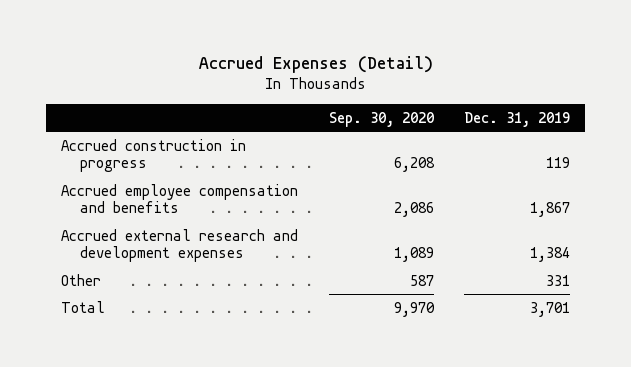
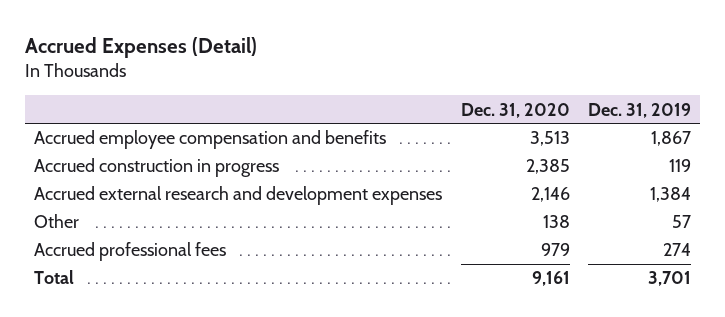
[328,111,434,127] Sep. 30, 2020 -> none
none -> [460,102,570,118] Dec. 31, 2020
[61,138,247,173] Accrued construction in progress -> [34,158,280,178] Accrued construction in progress
[545,274,570,286] 331 -> [672,215,692,229] 57
none -> [34,242,227,262] Accrued professional fees

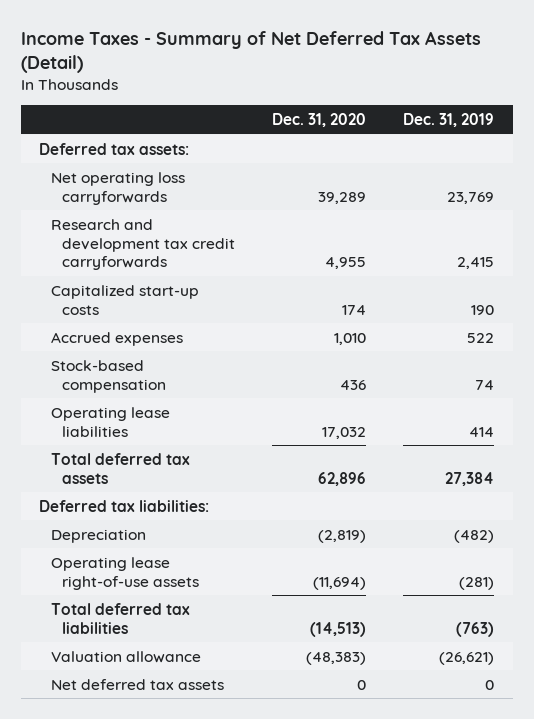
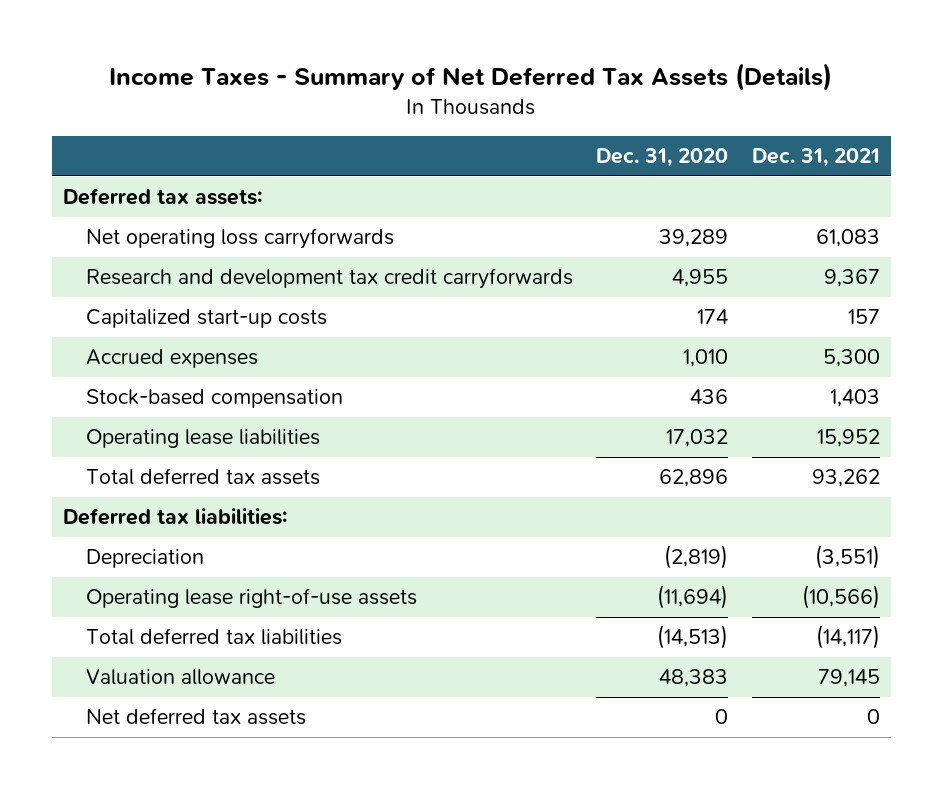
[20,30,481,73] Income Taxes - Summary of Net Deferred Tax Assets (Detail) -> [109,63,833,92] Income Taxes - Summary of Net Deferred Tax Assets (Details)
[403,112,495,127] Dec. 31, 2019 -> none
none -> [751,148,880,168] Dec. 31, 2021
[306,651,367,665] (48,383) -> [659,669,729,688] 48,383

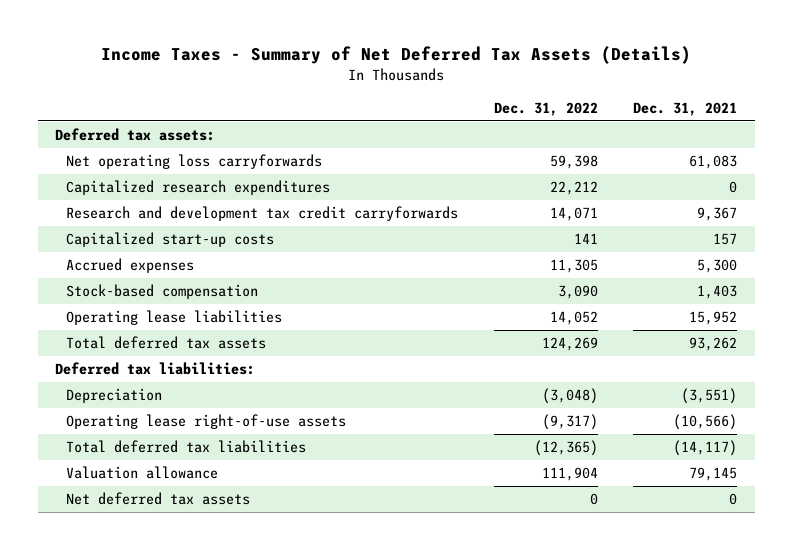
[596,148,729,168] Dec. 31, 2020 -> none
none -> [493,101,598,116] Dec. 31, 2022
none -> [66,180,331,196] Capitalized research expenditures

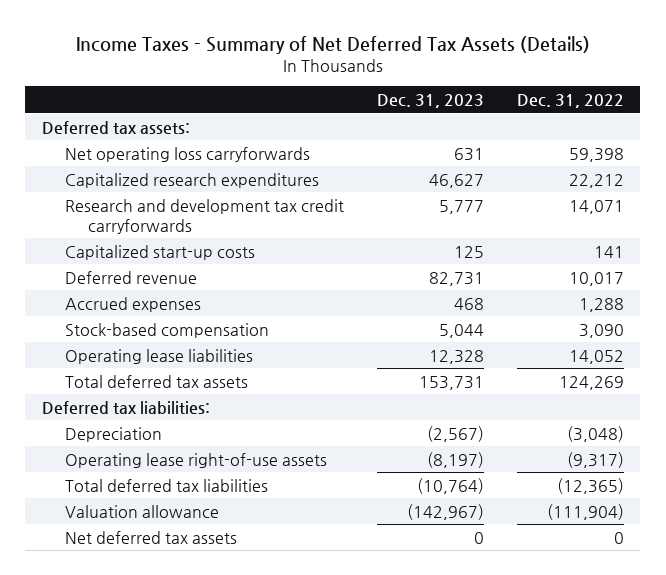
[633,101,738,116] Dec. 31, 2021 -> none
none -> [376,93,484,108] Dec. 31, 2023
none -> [65,270,198,284] Deferred revenue
[549,259,598,274] 11,305 -> [578,297,624,312] 1,288
[541,467,598,482] 111,904 -> [546,503,624,520] (111,904)

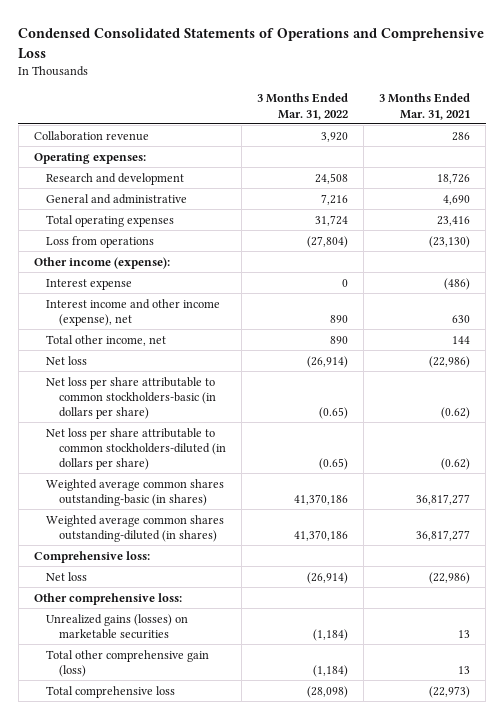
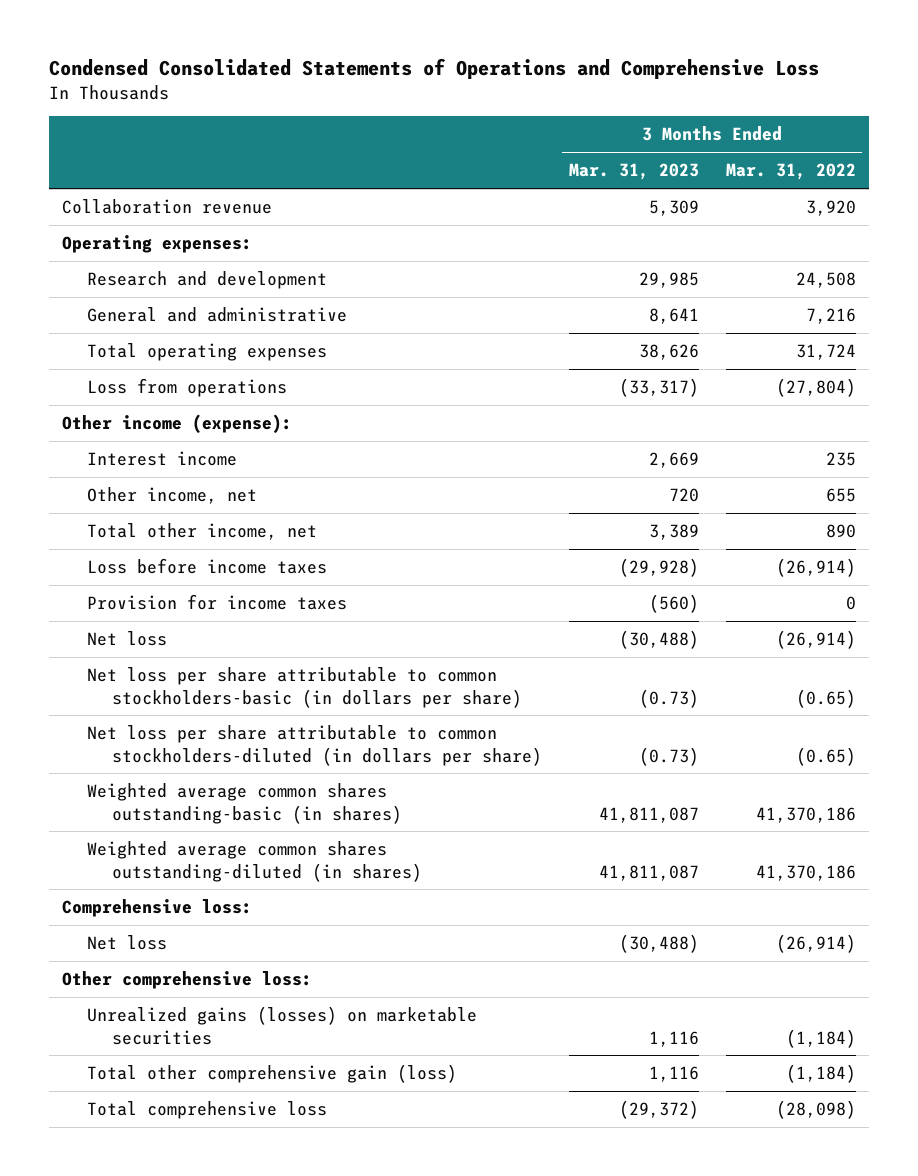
[379,93,471,120] 3 Months Ended Mar. 31, 2021 -> none
none -> [568,163,699,181] Mar. 31, 2023
[46,278,133,290] Interest expense -> none
none -> [86,451,237,467] Interest income
[46,298,221,326] Interest income and other income (expense), net -> [86,487,257,505] Other income, net
[329,314,348,323] 890 -> [825,488,856,503] 655
none -> [86,558,327,575] Loss before income taxes
none -> [86,594,347,611] Provision for income taxes

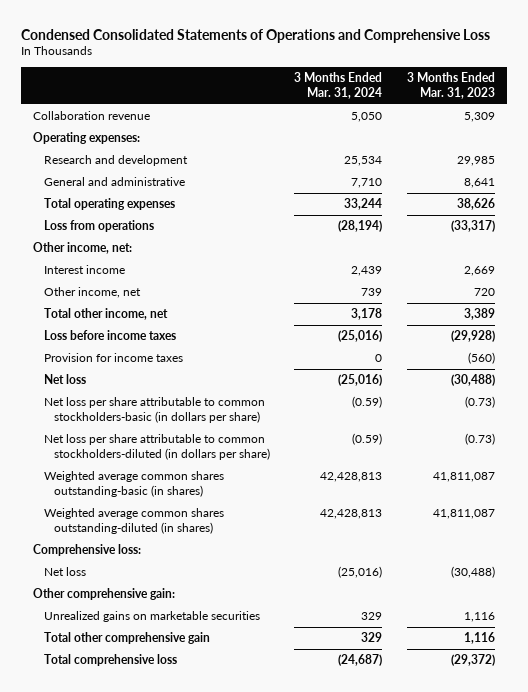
[725,163,856,181] Mar. 31, 2022 -> none
none -> [294,72,383,99] 3 Months Ended Mar. 31, 2024
[62,414,293,434] Other income (expense): -> [33,242,133,255] Other income, net:
[62,971,313,990] Other comprehensive loss: -> [33,588,176,601] Other comprehensive gain:
[86,1006,477,1045] Unrealized gains (losses) on marketable securities -> [43,611,260,623] Unrealized gains on marketable securities
[86,1064,457,1084] Total other comprehensive gain (loss) -> [43,632,210,645] Total other comprehensive gain

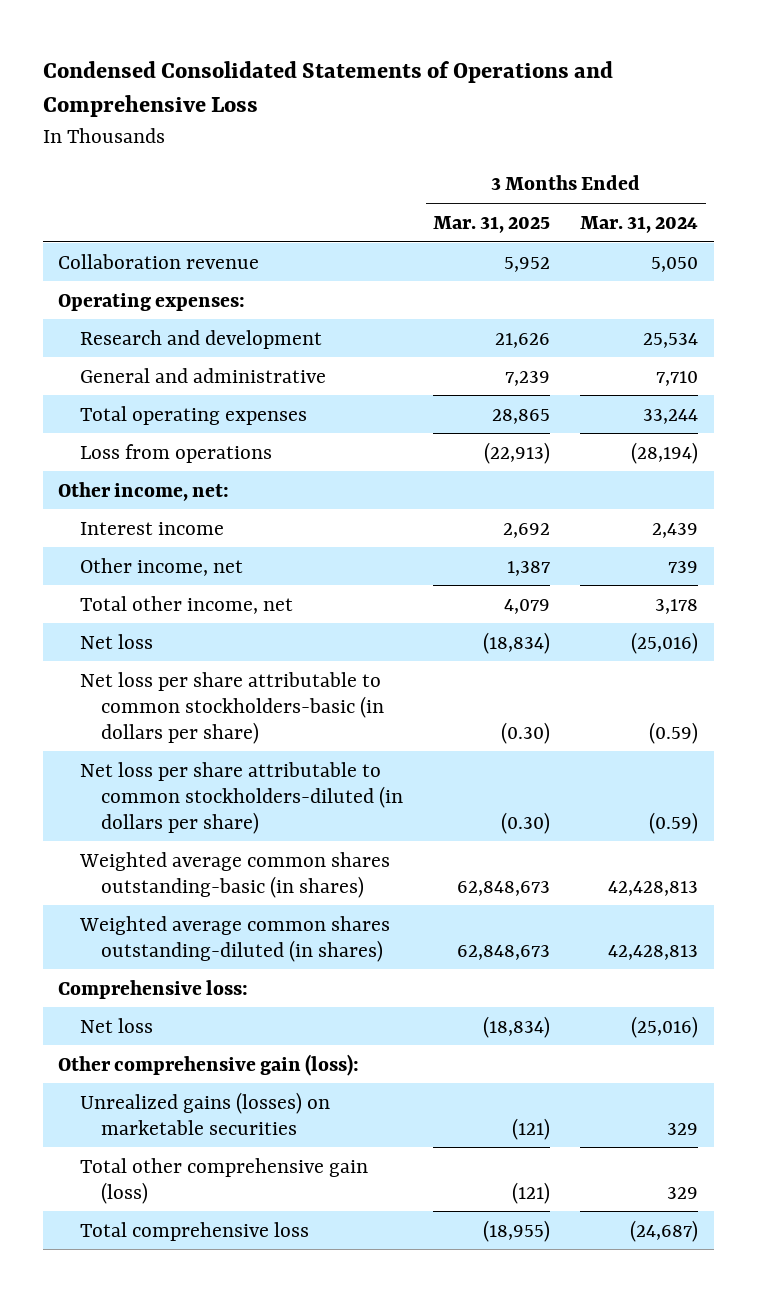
[406,72,495,99] 3 Months Ended Mar. 31, 2023 -> none
none -> [433,215,551,233] Mar. 31, 2025
[43,330,176,341] Loss before income taxes -> none
[43,353,183,363] Provision for income taxes -> none
[33,588,176,601] Other comprehensive gain: -> [58,1053,360,1076] Other comprehensive gain (loss):
[43,611,260,623] Unrealized gains on marketable securities -> [79,1091,330,1135] Unrealized gains (losses) on marketable securities
[43,632,210,645] Total other comprehensive gain -> [79,1157,368,1204] Total other comprehensive gain (loss)

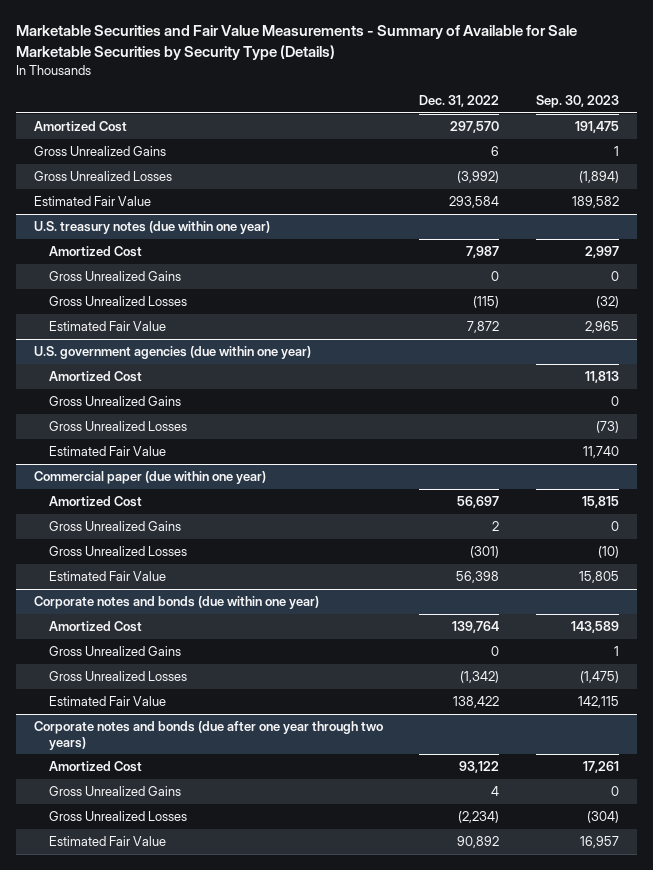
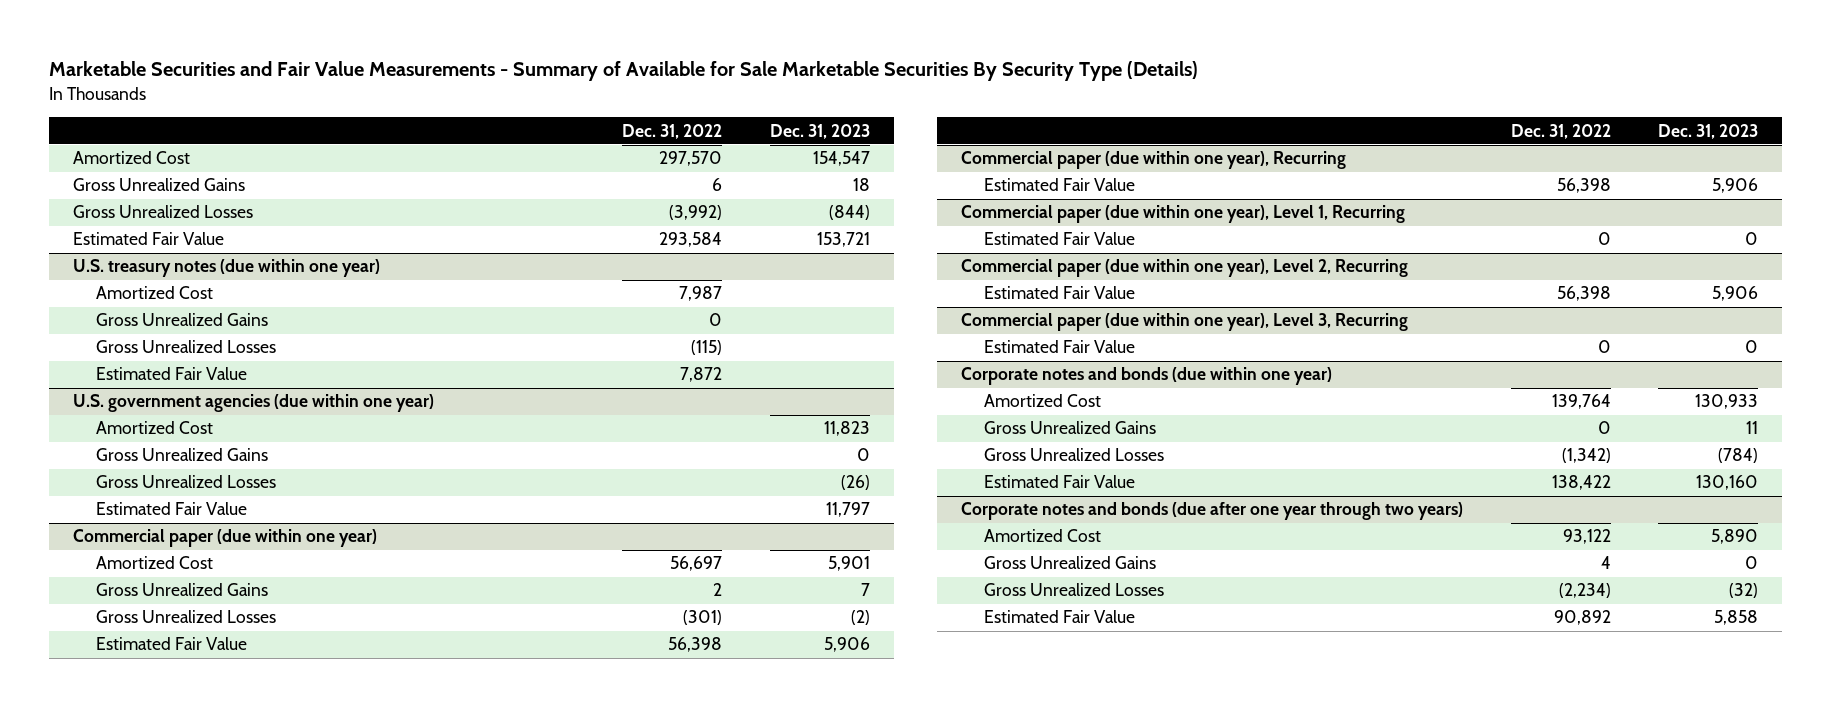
[15,25,577,60] Marketable Securities and Fair Value Measurements - Summary of Available for Sale Marketable Securities by Security Type (Details) -> [49,61,1199,82] Marketable Securities and Fair Value Measurements - Summary of Available for Sale Marketable Securities By Security Type (Details)
[535,95,619,109] Sep. 30, 2023 -> none
none -> [769,123,870,139] Dec. 31, 2023
none -> [961,151,1347,170] Commercial paper (due within one year), Recurring
none -> [984,178,1136,192] Estimated Fair Value
none -> [961,205,1406,224] Commercial paper (due within one year), Level 1, Recurring
none -> [984,232,1136,246] Estimated Fair Value
none -> [961,259,1409,278] Commercial paper (due within one year), Level 2, Recurring
none -> [984,286,1136,300] Estimated Fair Value
none -> [961,313,1409,332] Commercial paper (due within one year), Level 3, Recurring
none -> [984,340,1136,354] Estimated Fair Value

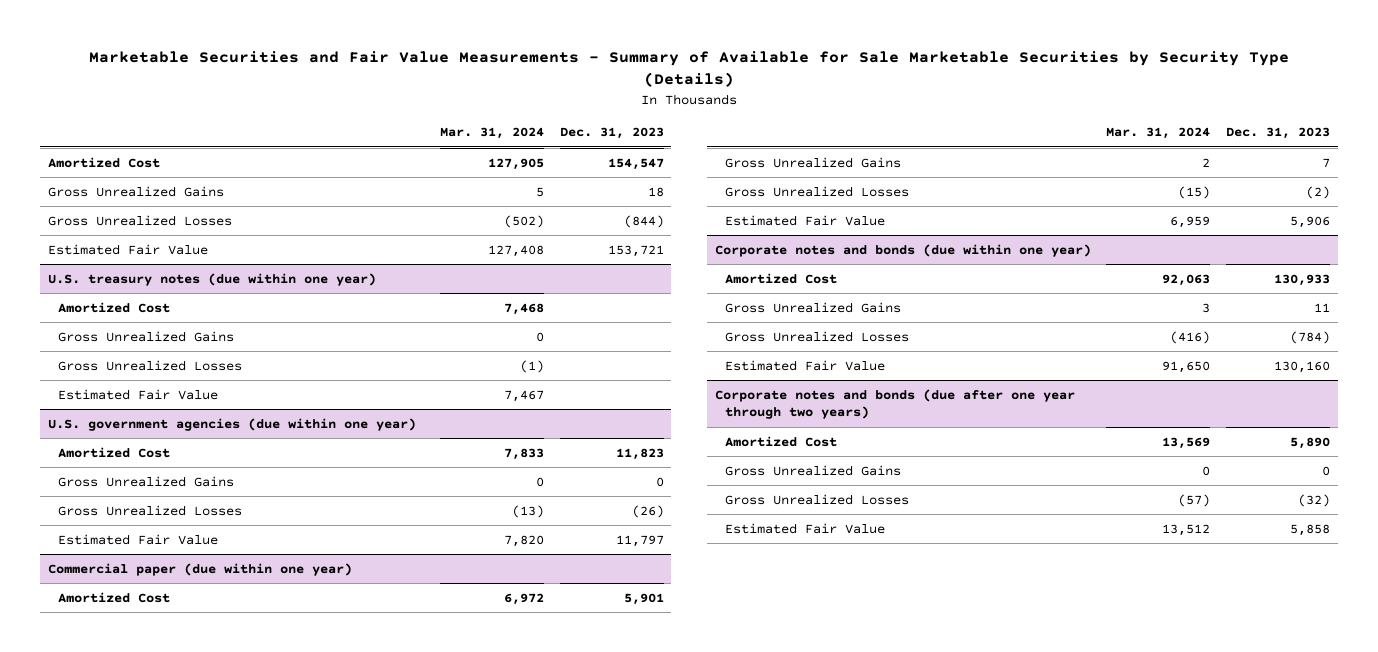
[49,61,1199,82] Marketable Securities and Fair Value Measurements - Summary of Available for Sale Marketable Securities By Security Type (Details) -> [89,51,1290,88] Marketable Securities and Fair Value Measurements - Summary of Available for Sale Marketable Securities by Security Type (Details)
[622,123,723,139] Dec. 31, 2022 -> none
none -> [439,127,544,140] Mar. 31, 2024
[961,151,1347,170] Commercial paper (due within one year), Recurring -> none
[984,178,1136,192] Estimated Fair Value -> none
[961,205,1406,224] Commercial paper (due within one year), Level 1, Recurring -> none
[984,232,1136,246] Estimated Fair Value -> none
[961,259,1409,278] Commercial paper (due within one year), Level 2, Recurring -> none
[984,286,1136,300] Estimated Fair Value -> none
[961,313,1409,332] Commercial paper (due within one year), Level 3, Recurring -> none
[984,340,1136,354] Estimated Fair Value -> none

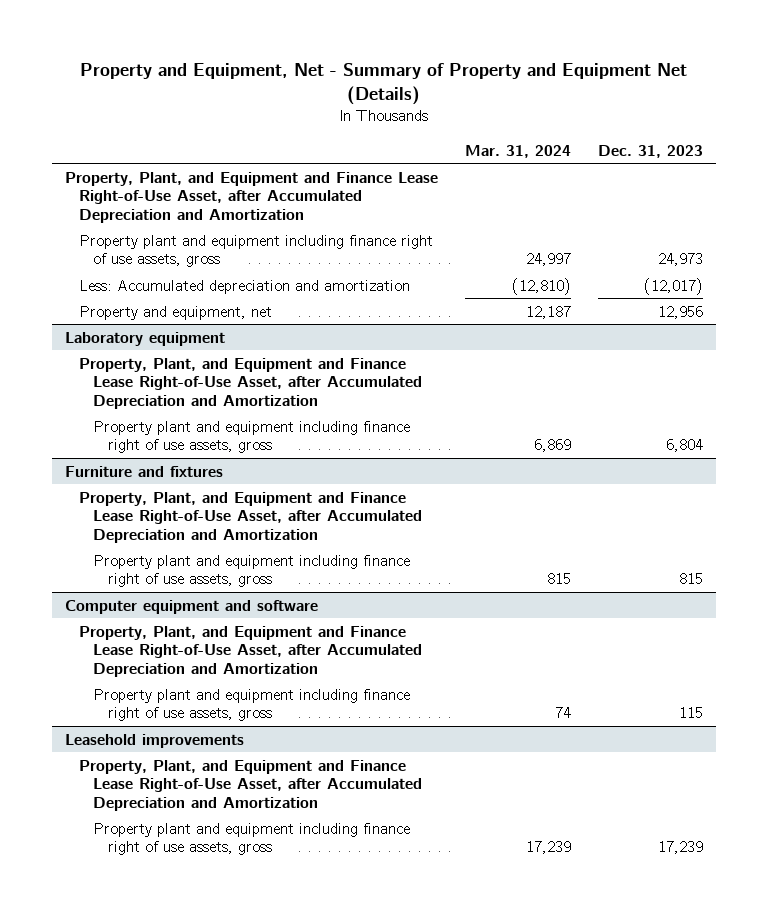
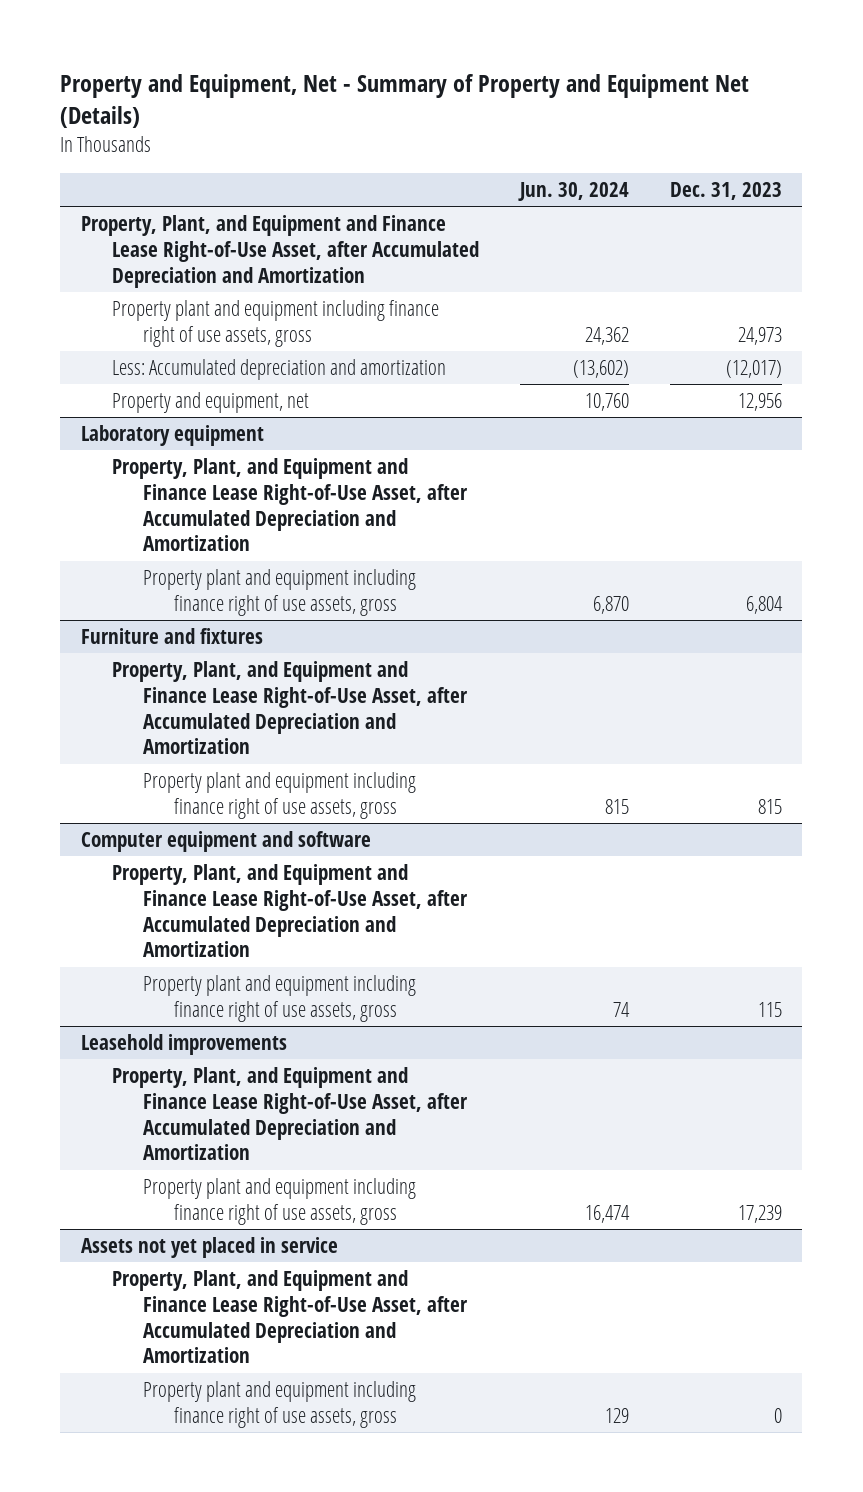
[465,144,572,158] Mar. 31, 2024 -> none
none -> [517,182,629,202] Jun. 30, 2024
none -> [80,1237,338,1259] Assets not yet placed in service
none -> [111,1270,468,1364] Property, Plant, and Equipment and Finance Lease Right-of-Use Asset, after Accumulated Depreciation and Amortization
none -> [142,1381,416,1428] Property plant and equipment including finance right of use assets, gross

